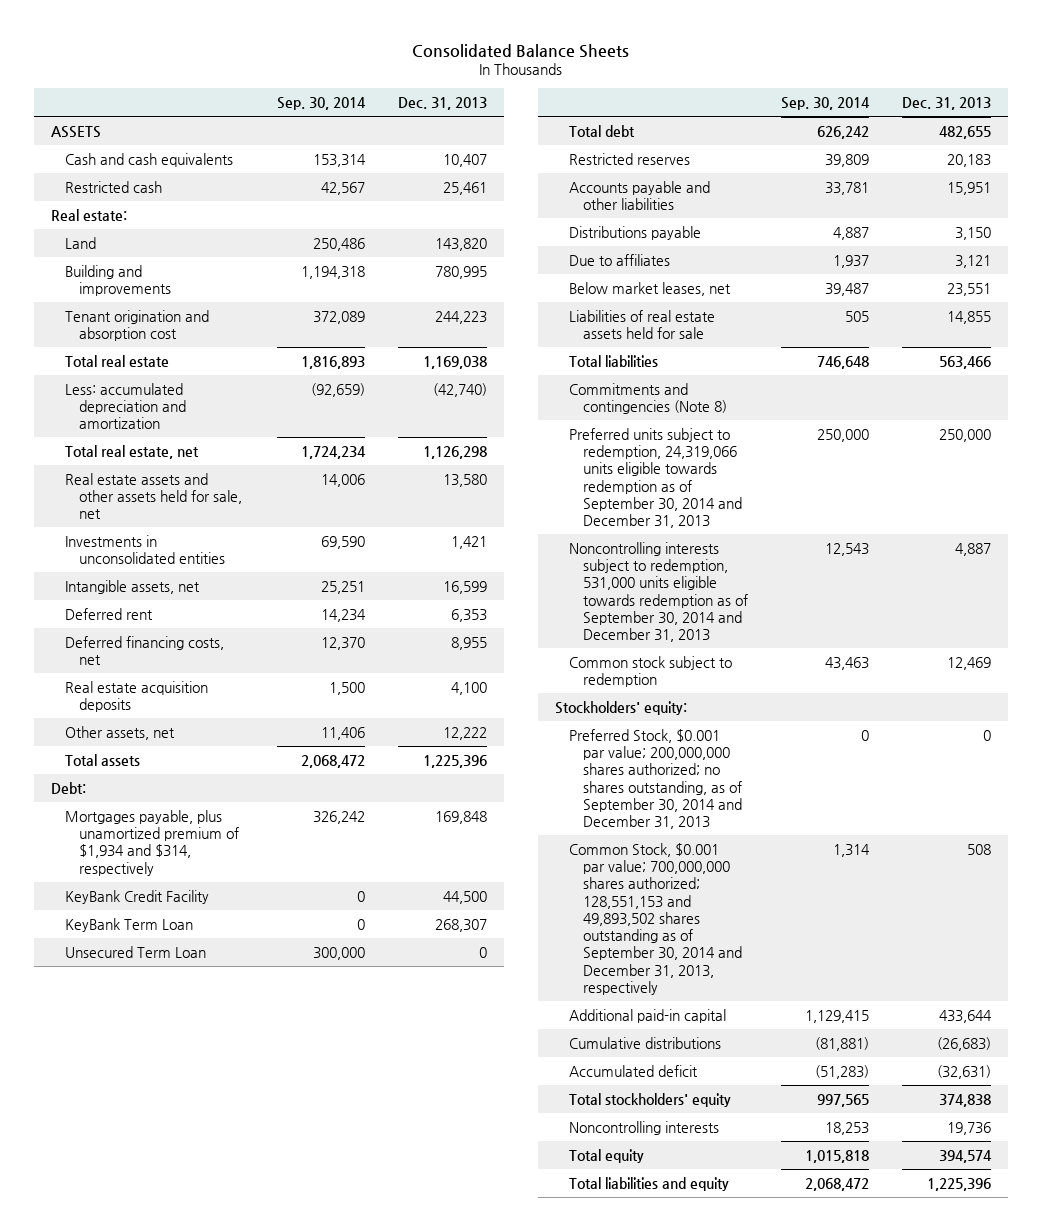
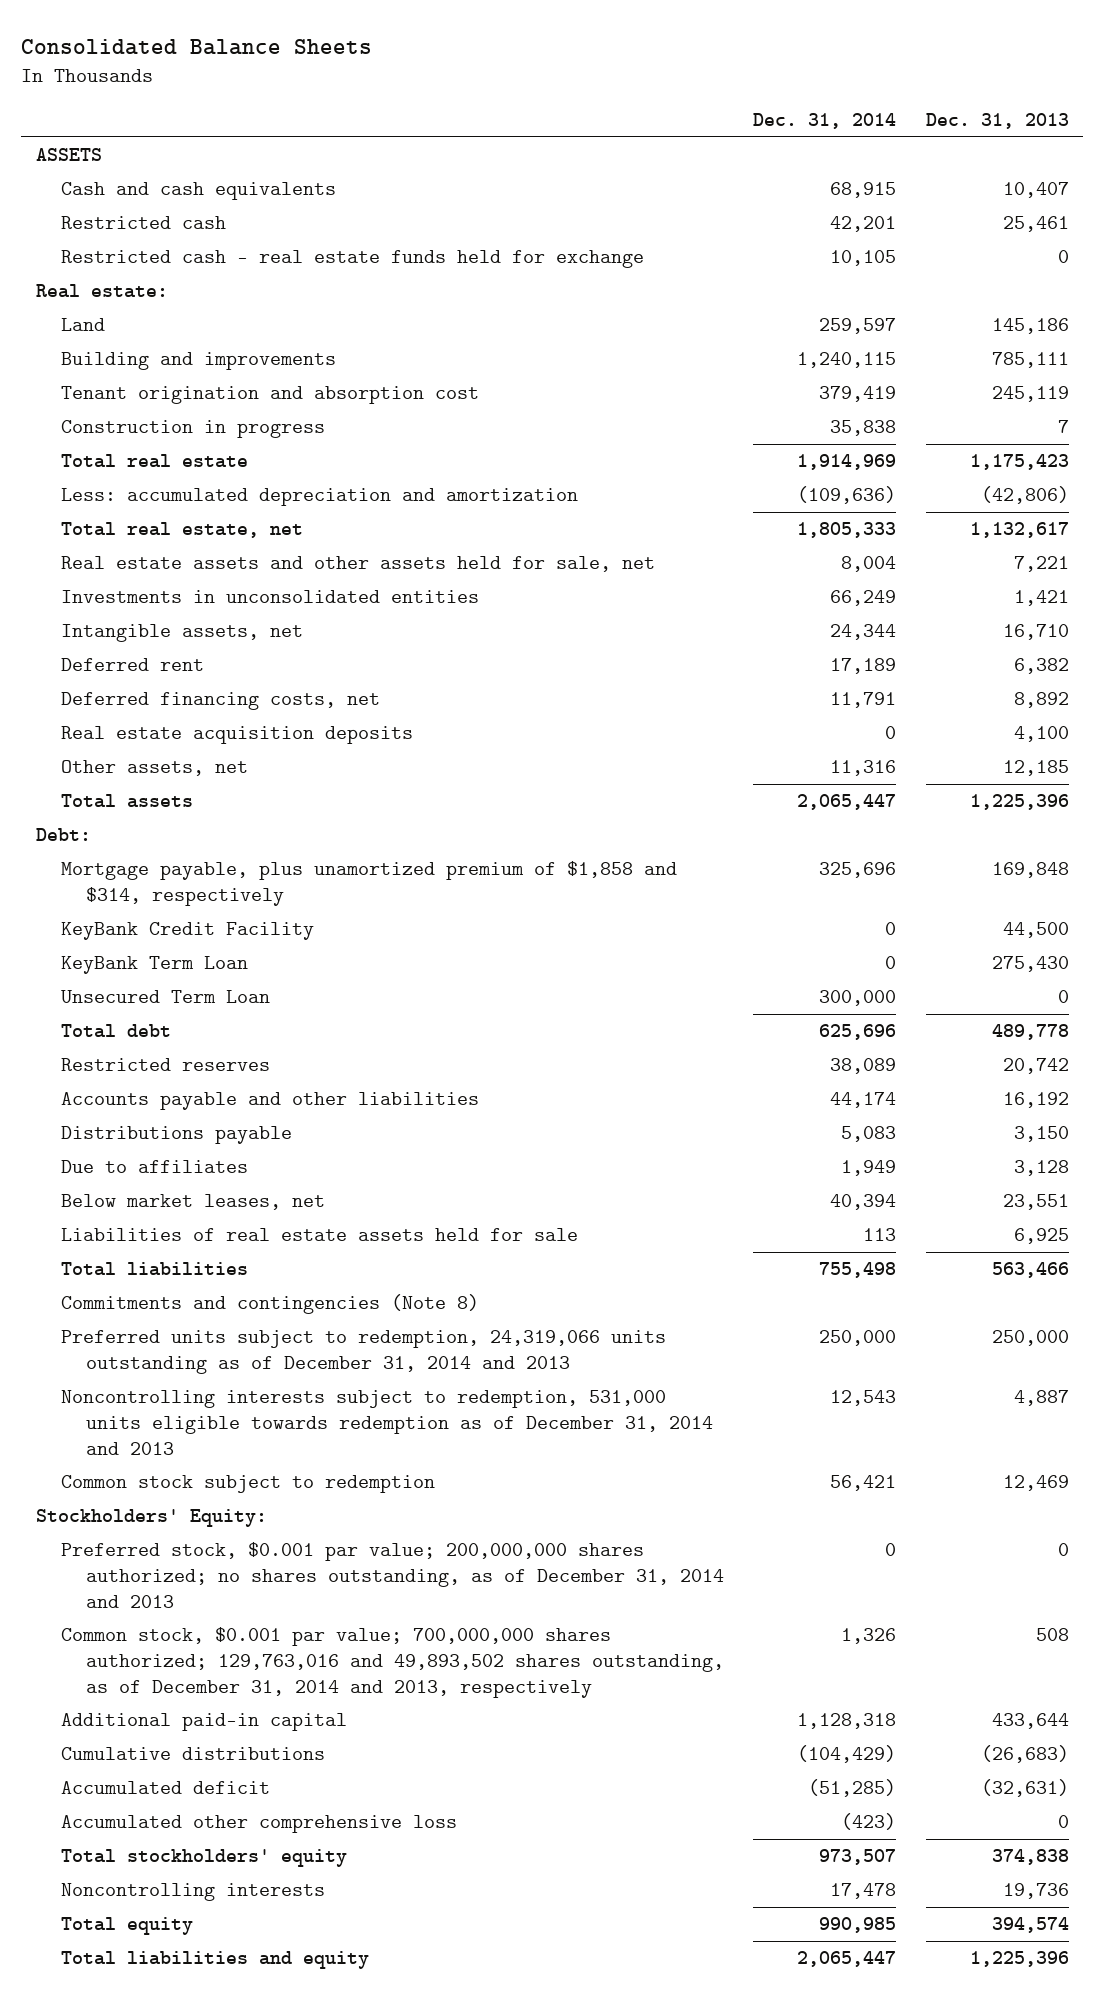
[276,96,366,110] Sep. 30, 2014 -> none
none -> [753,113,897,130] Dec. 31, 2014
none -> [60,250,644,269] Restricted cash - real estate funds held for exchange
[434,237,487,251] 143,820 -> [991,318,1069,335] 145,186
[434,265,487,279] 780,995 -> [991,352,1069,369] 785,111
[434,310,487,324] 244,223 -> [991,386,1069,403] 245,119
none -> [60,420,325,439] Construction in progress
[422,355,487,369] 1,169,038 -> [969,454,1069,471] 1,175,423
[432,382,487,397] (42,740) -> [980,486,1069,505] (42,806)
[422,445,487,459] 1,126,298 -> [969,522,1069,539] 1,132,617
[442,473,487,487] 13,580 -> [1013,556,1069,573] 7,221
[442,580,487,594] 16,599 -> [1002,624,1069,641] 16,710
[450,608,487,622] 6,353 -> [1013,658,1069,675] 6,382
[450,636,487,650] 8,955 -> [1013,692,1069,709] 8,892
[442,726,487,740] 12,222 -> [1002,760,1069,777] 12,185
[64,809,239,876] Mortgages payable, plus unamortized premium of $1,934 and $314, respectively -> [60,861,677,906] Mortgage payable, plus unamortized premium of $1,858 and $314, respectively
[434,918,487,932] 268,307 -> [991,956,1069,973] 275,430
[939,125,992,139] 482,655 -> [991,1024,1069,1041] 489,778
[947,153,992,167] 20,183 -> [1002,1058,1069,1075] 20,742
[947,181,992,195] 15,951 -> [1002,1092,1069,1109] 16,192
[955,254,992,268] 3,121 -> [1013,1160,1069,1177] 3,128
[947,310,992,324] 14,855 -> [1013,1228,1069,1245] 6,925
[568,427,742,529] Preferred units subject to redemption, 24,319,066 units eligible towards redemption as of September 30, 2014 and December 31, 2013 -> [60,1330,666,1374] Preferred units subject to redemption, 24,319,066 units outstanding as of December 31, 2014 and 2013
[568,541,748,643] Noncontrolling interests subject to redemption, 531,000 units eligible towards redemption as of September 30, 2014 and December 31, 2013 -> [60,1390,713,1455] Noncontrolling interests subject to redemption, 531,000 units eligible towards redemption as of December 31, 2014 and 2013
[554,700,687,715] Stockholders' equity: -> [35,1509,267,1528] Stockholders' Equity:
[568,728,742,830] Preferred Stock, $0.001 par value; 200,000,000 shares authorized; no shares outstanding, as of September 30, 2014 and December 31, 2013 -> [60,1542,724,1608] Preferred stock, $0.001 par value; 200,000,000 shares authorized; no shares outstanding, as of December 31, 2014 and 2013
[568,842,742,995] Common Stock, $0.001 par value; 700,000,000 shares authorized; 128,551,153 and 49,893,502 shares outstanding as of September 30, 2014 and December 31, 2013, respectively -> [60,1627,724,1698] Common stock, $0.001 par value; 700,000,000 shares authorized; 129,763,016 and 49,893,502 shares outstanding, as of December 31, 2014 and 2013, respectively
none -> [60,1815,457,1834] Accumulated other comprehensive loss

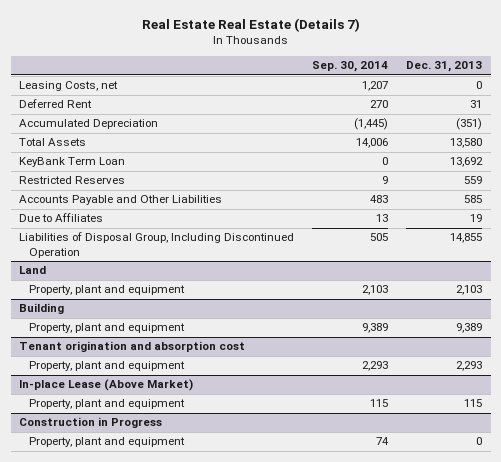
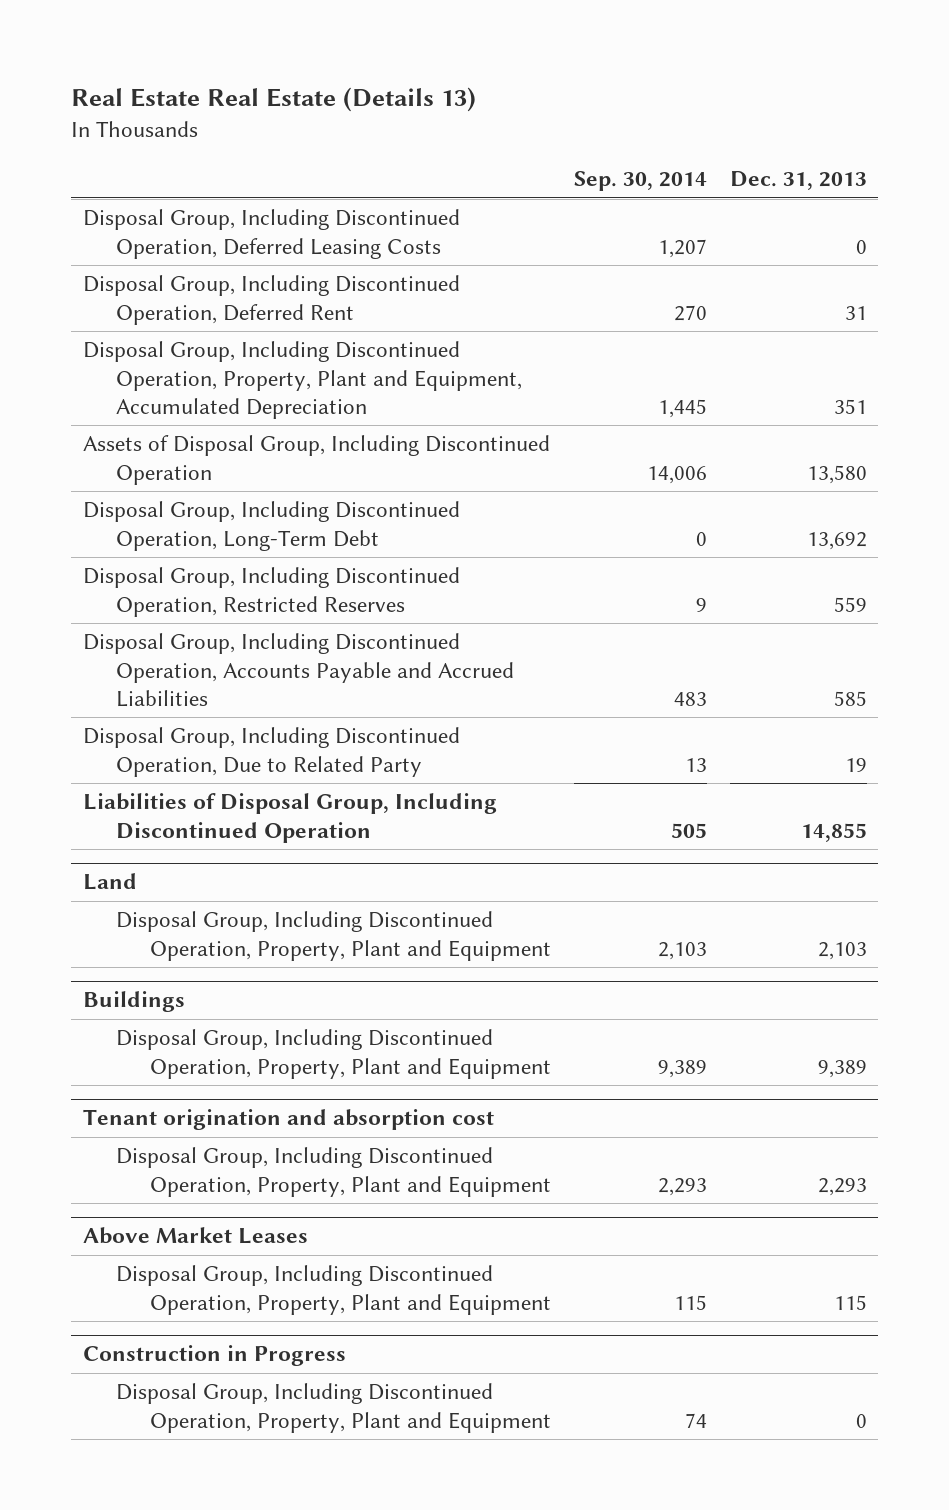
[141,17,360,32] Real Estate Real Estate (Details 7) -> [71,87,477,113] Real Estate Real Estate (Details 13)
[19,119,159,130] Accumulated Depreciation -> none
[19,81,119,92] Leasing Costs, net -> [82,209,460,259] Disposal Group, Including Discontinued Operation, Deferred Leasing Costs
[19,99,93,109] Deferred Rent -> [82,275,460,325] Disposal Group, Including Discontinued Operation, Deferred Rent
none -> [82,341,523,419] Disposal Group, Including Discontinued Operation, Property, Plant and Equipment, Accumulated Depreciation
[19,138,87,147] Total Assets -> [82,435,550,485] Assets of Disposal Group, Including Discontinued Operation
[19,157,126,168] KeyBank Term Loan -> [82,501,460,551] Disposal Group, Including Discontinued Operation, Long-Term Debt
[19,176,126,185] Restricted Reserves -> [82,567,460,617] Disposal Group, Including Discontinued Operation, Restricted Reserves
[19,195,223,206] Accounts Payable and Other Liabilities -> [82,633,515,707] Disposal Group, Including Discontinued Operation, Accounts Payable and Accrued Liabilities
[19,213,104,223] Due to Affiliates -> [82,727,460,777] Disposal Group, Including Discontinued Operation, Due to Related Party
[28,285,185,296] Property, plant and equipment -> [116,911,551,961] Disposal Group, Including Discontinued Operation, Property, Plant and Equipment
[19,303,65,315] Building -> [82,991,185,1013] Buildings
[28,323,185,334] Property, plant and equipment -> [116,1029,551,1079] Disposal Group, Including Discontinued Operation, Property, Plant and Equipment
[19,379,194,392] In-place Lease (Above Market) -> none
[28,361,185,372] Property, plant and equipment -> [116,1147,551,1197] Disposal Group, Including Discontinued Operation, Property, Plant and Equipment
none -> [82,1227,308,1245] Above Market Leases
[28,399,185,410] Property, plant and equipment -> [116,1265,551,1315] Disposal Group, Including Discontinued Operation, Property, Plant and Equipment
[28,437,185,448] Property, plant and equipment -> [116,1383,551,1433] Disposal Group, Including Discontinued Operation, Property, Plant and Equipment

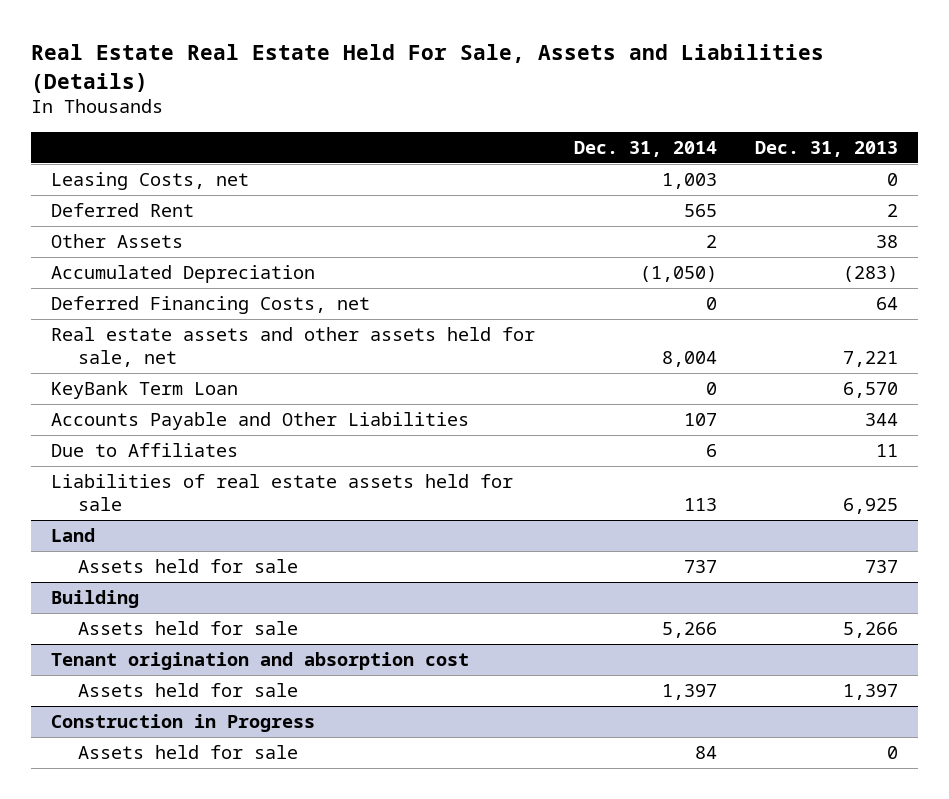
[71,87,477,113] Real Estate Real Estate (Details 13) -> [31,44,825,93] Real Estate Real Estate Held For Sale, Assets and Liabilities (Details)
[573,171,707,192] Sep. 30, 2014 -> none
none -> [573,140,717,157] Dec. 31, 2014
[82,341,523,419] Disposal Group, Including Discontinued Operation, Property, Plant and Equipment, Accumulated Depreciation -> none
[82,435,550,485] Assets of Disposal Group, Including Discontinued Operation -> none
[82,501,460,551] Disposal Group, Including Discontinued Operation, Long-Term Debt -> none
[82,567,460,617] Disposal Group, Including Discontinued Operation, Restricted Reserves -> none
[82,793,497,843] Liabilities of Disposal Group, Including Discontinued Operation -> none
[82,209,460,259] Disposal Group, Including Discontinued Operation, Deferred Leasing Costs -> [50,171,249,190] Leasing Costs, net
[82,275,460,325] Disposal Group, Including Discontinued Operation, Deferred Rent -> [50,202,194,217] Deferred Rent
[844,305,867,320] 31 -> [887,203,899,217] 2
none -> [50,233,183,248] Other Assets
none -> [50,264,315,283] Accumulated Depreciation
none -> [50,295,370,314] Deferred Financing Costs, net
none -> [50,326,535,368] Real estate assets and other assets held for sale, net
none -> [50,380,238,399] KeyBank Term Loan
[82,633,515,707] Disposal Group, Including Discontinued Operation, Accounts Payable and Accrued Liabilities -> [50,411,469,430] Accounts Payable and Other Liabilities
[833,690,867,706] 585 -> [865,412,899,426] 344
[82,727,460,777] Disposal Group, Including Discontinued Operation, Due to Related Party -> [50,442,238,457] Due to Affiliates
[844,757,867,772] 19 -> [876,443,899,457] 11
none -> [50,473,513,512] Liabilities of real estate assets held for sale
[116,911,551,961] Disposal Group, Including Discontinued Operation, Property, Plant and Equipment -> none
[116,1029,551,1079] Disposal Group, Including Discontinued Operation, Property, Plant and Equipment -> none
none -> [77,558,298,573] Assets held for sale
[82,991,185,1013] Buildings -> [50,589,139,608] Building
none -> [77,620,298,635] Assets held for sale
[116,1147,551,1197] Disposal Group, Including Discontinued Operation, Property, Plant and Equipment -> none
[82,1227,308,1245] Above Market Leases -> none
[116,1265,551,1315] Disposal Group, Including Discontinued Operation, Property, Plant and Equipment -> none
none -> [77,682,298,697] Assets held for sale
[116,1383,551,1433] Disposal Group, Including Discontinued Operation, Property, Plant and Equipment -> [77,744,298,759] Assets held for sale

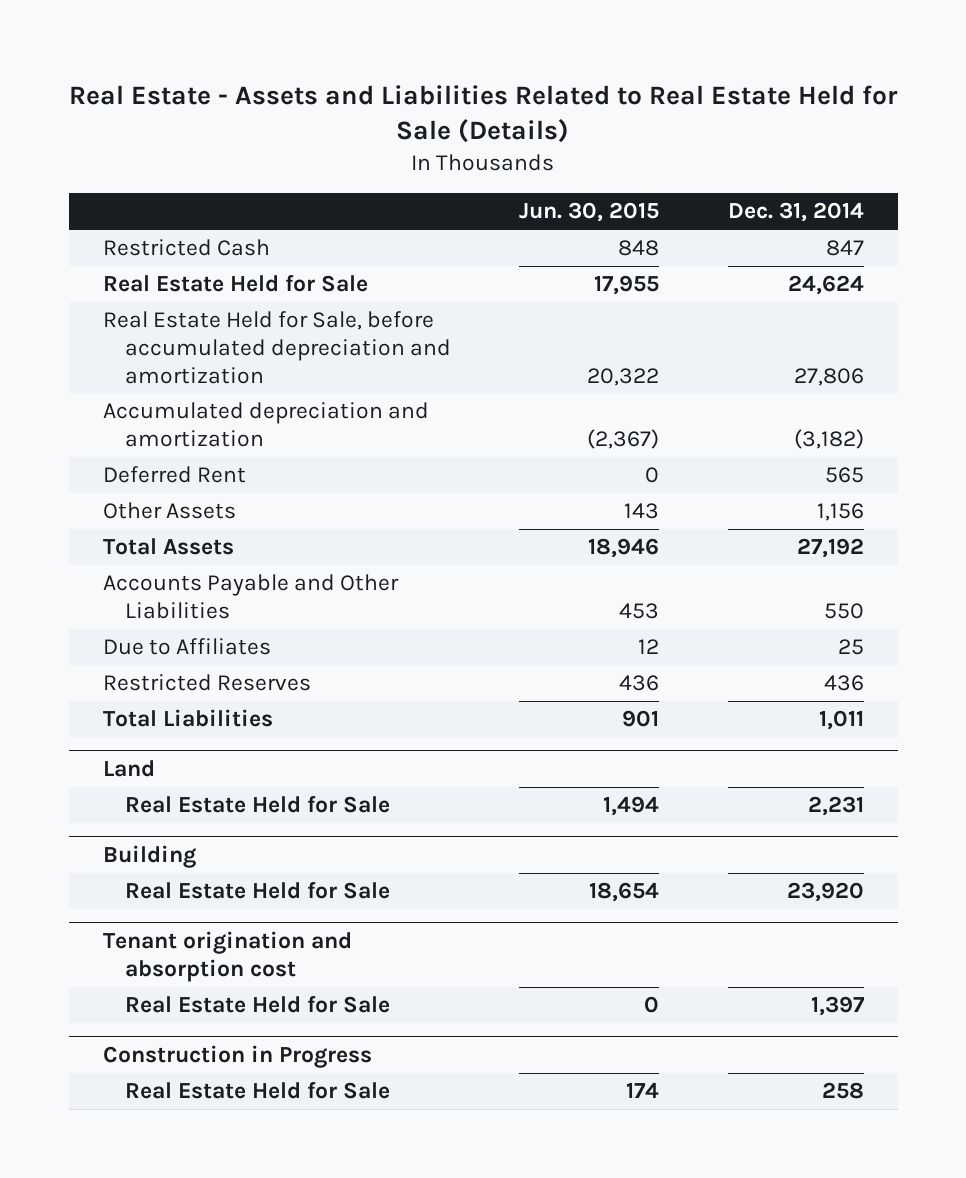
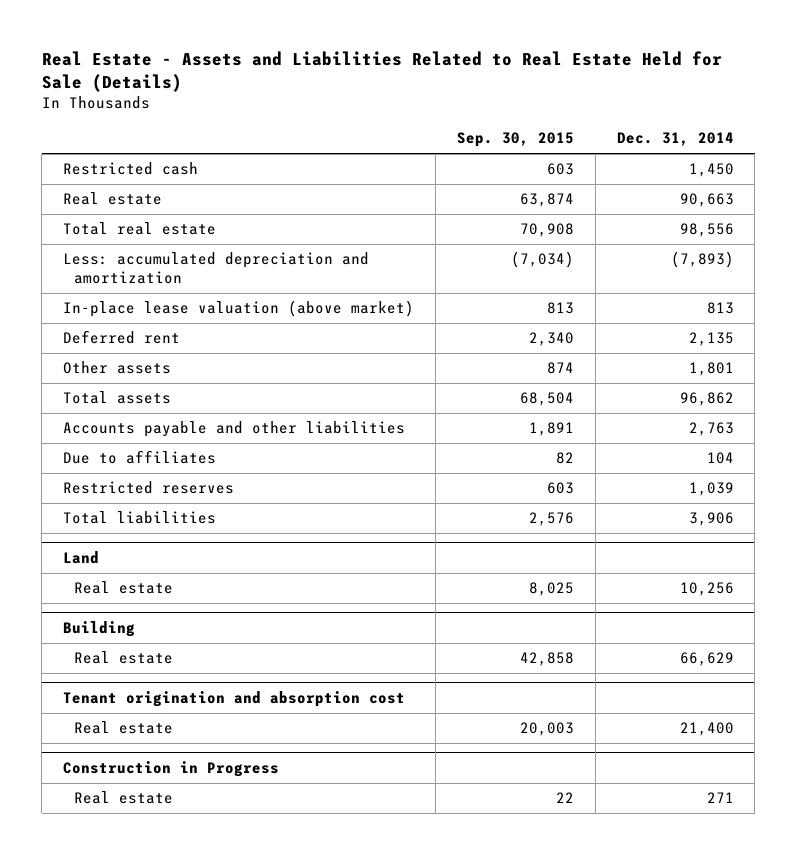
[519,202,660,223] Jun. 30, 2015 -> none
none -> [456,132,574,148] Sep. 30, 2015
[102,311,452,384] Real Estate Held for Sale, before accumulated depreciation and amortization -> none
[102,239,270,257] Restricted Cash -> [63,162,199,176] Restricted cash
[825,240,864,257] 847 -> [688,163,734,178] 1,450
[102,275,368,293] Real Estate Held for Sale -> [63,192,163,206] Real estate
[787,275,864,296] 24,624 -> [679,193,734,208] 90,663
none -> [63,222,217,236] Total real estate
[102,402,429,447] Accumulated depreciation and amortization -> [63,252,370,284] Less: accumulated depreciation and amortization
[793,428,864,449] (3,182) -> [670,251,734,269] (7,893)
none -> [63,300,415,318] In-place lease valuation (above market)
[102,466,246,484] Deferred Rent -> [63,330,181,345] Deferred rent
[824,467,864,484] 565 -> [688,332,734,347] 2,135
[102,502,236,520] Other Assets -> [63,361,172,375] Other assets
[816,503,864,522] 1,156 -> [688,362,734,377] 1,801
[102,538,234,556] Total Assets -> [63,391,172,405] Total assets
[796,538,864,559] 27,192 -> [679,392,734,407] 96,862
[102,574,399,619] Accounts Payable and Other Liabilities -> [63,421,406,438] Accounts payable and other liabilities
[823,602,864,619] 550 -> [688,422,734,437] 2,763
[102,638,271,656] Due to Affiliates -> [63,450,217,465] Due to affiliates
[837,639,864,656] 25 -> [706,452,734,465] 104
[102,674,311,692] Restricted Reserves -> [63,481,235,495] Restricted reserves
[823,675,864,692] 436 -> [688,482,734,497] 1,039
[102,709,273,728] Total Liabilities -> [63,511,217,525] Total liabilities
[818,710,864,731] 1,011 -> [688,512,734,527] 3,906
[125,796,391,814] Real Estate Held for Sale -> [73,581,173,595] Real estate
[807,796,864,817] 2,231 -> [679,582,734,597] 10,256
[125,882,391,900] Real Estate Held for Sale -> [73,651,173,665] Real estate
[786,882,864,903] 23,920 -> [679,652,734,667] 66,629
[125,996,391,1014] Real Estate Held for Sale -> [73,721,173,735] Real estate
[810,996,865,1017] 1,397 -> [679,722,734,737] 21,400
[125,1082,391,1100] Real Estate Held for Sale -> [73,791,173,805] Real estate
[821,1082,864,1100] 258 -> [706,792,734,804] 271

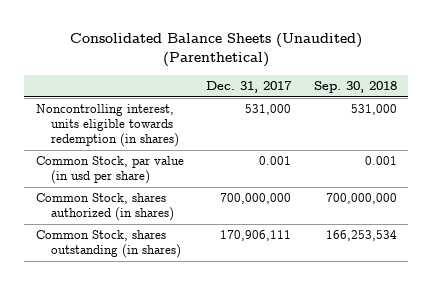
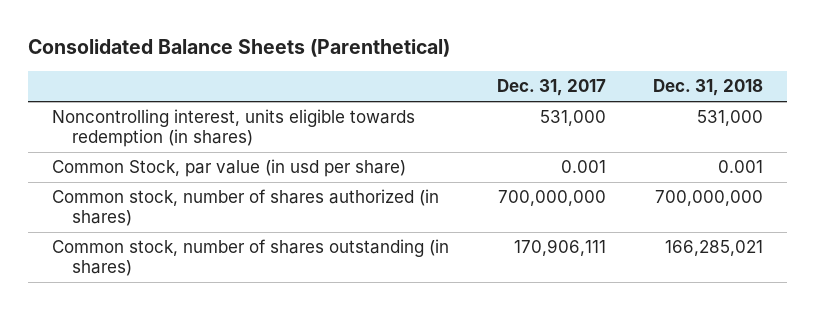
[70,33,363,68] Consolidated Balance Sheets (Unaudited) (Parenthetical) -> [27,38,450,57] Consolidated Balance Sheets (Parenthetical)
[314,80,398,93] Sep. 30, 2018 -> none
none -> [653,78,764,96] Dec. 31, 2018
[35,193,174,222] Common Stock, shares authorized (in shares) -> [51,189,439,226] Common stock, number of shares authorized (in shares)
[35,230,181,259] Common Stock, shares outstanding (in shares) -> [51,239,449,276] Common stock, number of shares outstanding (in shares)

